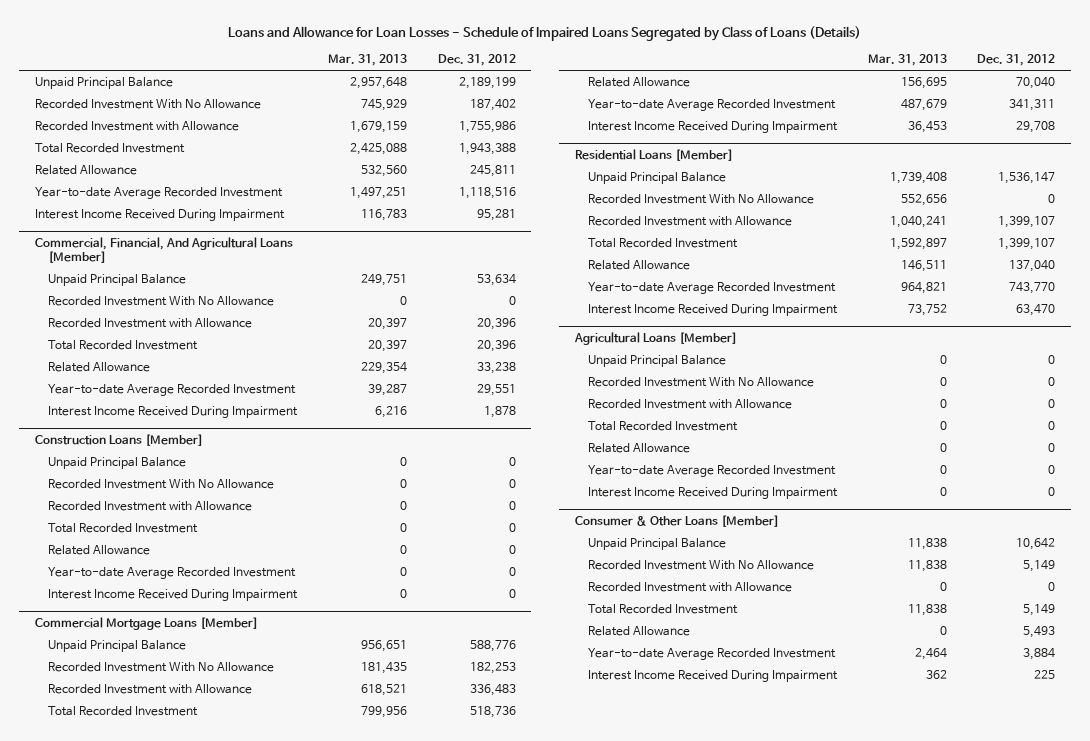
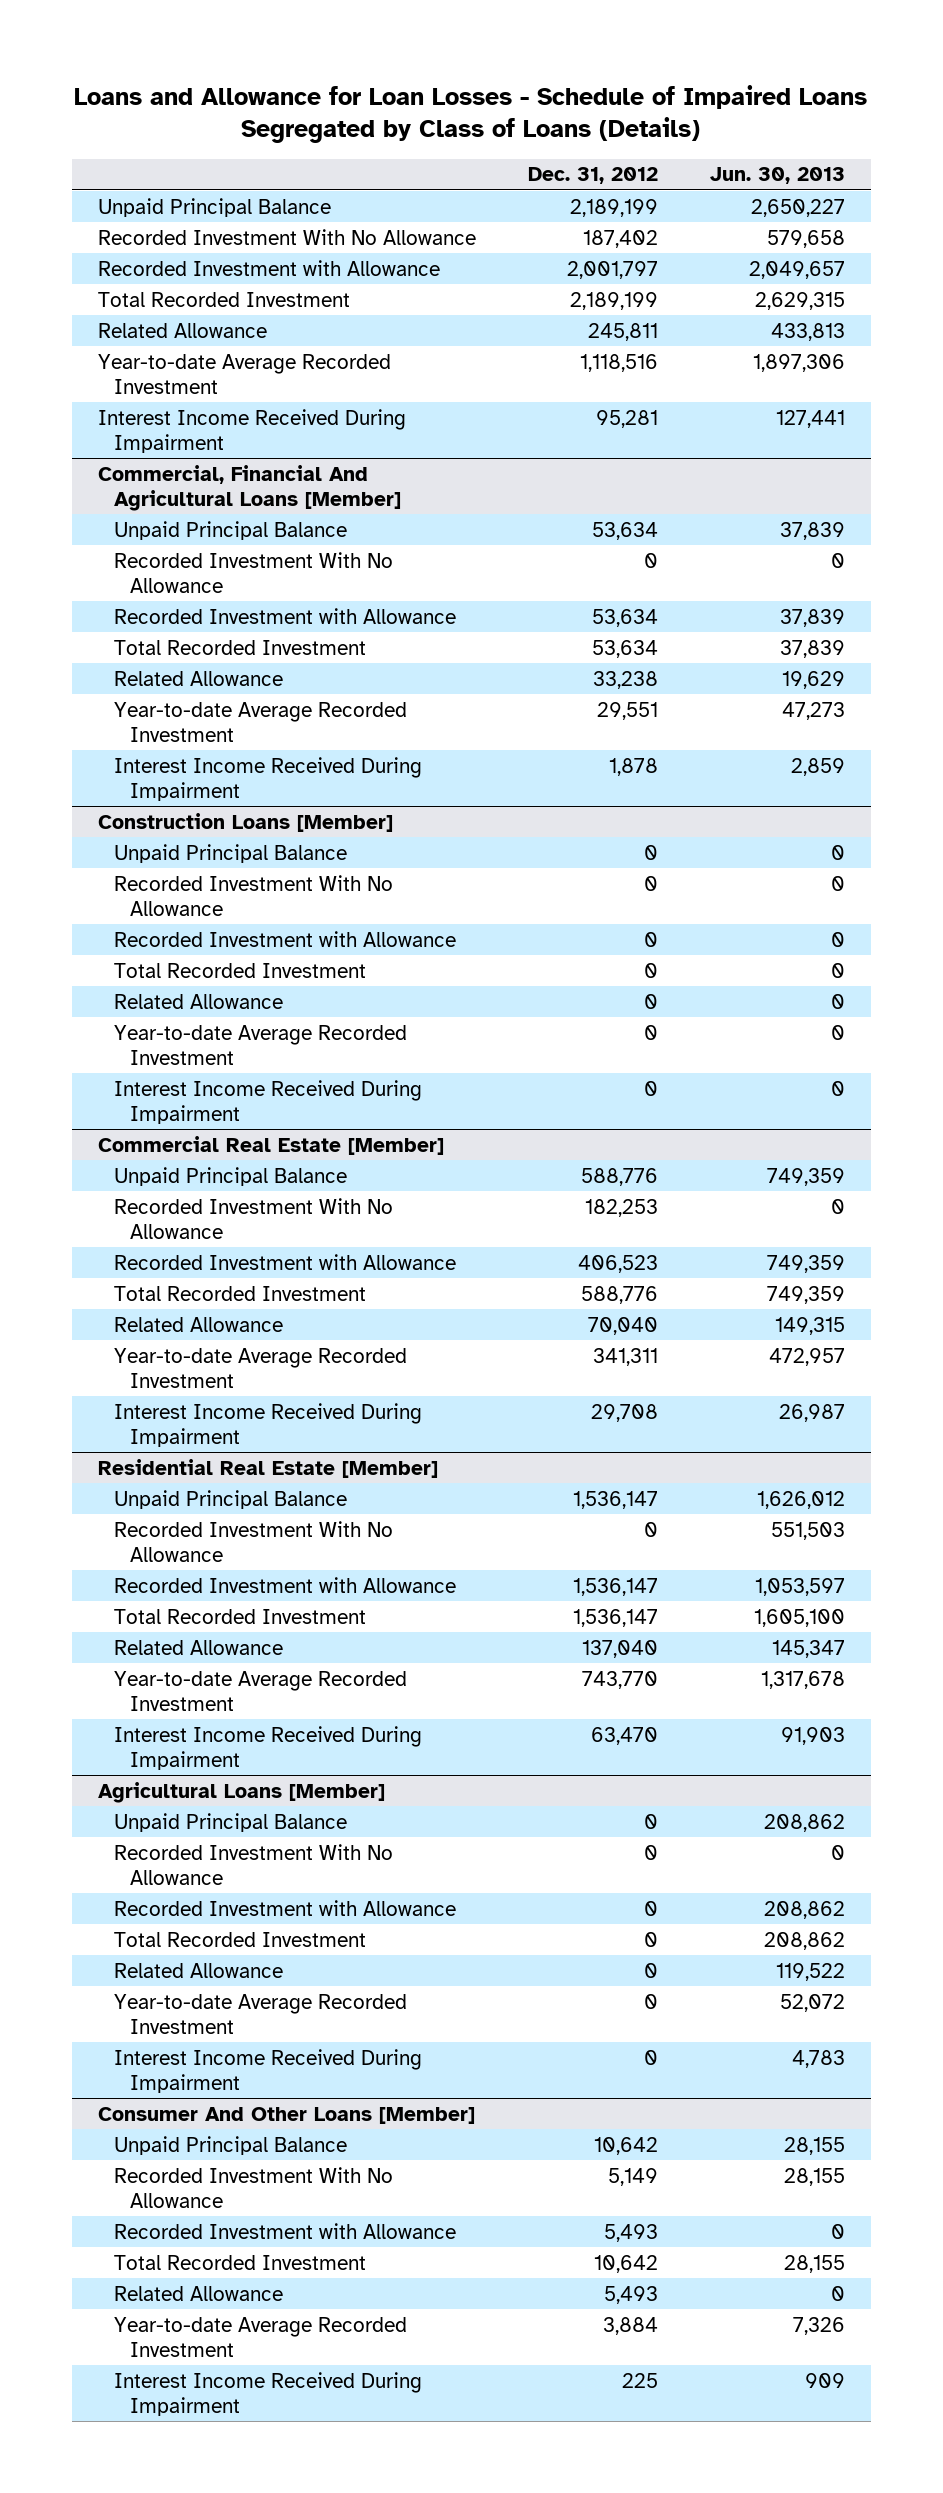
[327,54,407,67] Mar. 31, 2013 -> none
none -> [709,167,845,185] Jun. 30, 2013
[458,121,516,134] 1,755,986 -> [566,260,658,279] 2,001,797
[458,143,516,156] 1,943,388 -> [569,291,658,310] 2,189,199
[34,237,293,263] Commercial, Financial, And Agricultural Loans [Member] -> [97,464,401,511] Commercial, Financial And Agricultural Loans [Member]
[476,318,516,331] 20,396 -> [591,608,658,627] 53,634
[476,340,516,353] 20,396 -> [591,639,658,658] 53,634
[34,617,258,631] Commercial Mortgage Loans [Member] -> none
none -> [97,1135,444,1155] Commercial Real Estate [Member]
[469,684,516,697] 336,483 -> [577,1254,658,1273] 406,523
[469,706,516,719] 518,736 -> [580,1285,658,1304] 588,776
[574,149,733,162] Residential Loans [Member] -> none
none -> [97,1458,438,1478] Residential Real Estate [Member]
[998,216,1056,229] 1,399,107 -> [572,1577,658,1596] 1,536,147
[998,238,1056,251] 1,399,107 -> [572,1608,658,1627] 1,536,147
[574,515,779,528] Consumer & Other Loans [Member] -> [97,2106,475,2124] Consumer And Other Loans [Member]
[1048,582,1056,592] 0 -> [603,2223,658,2242] 5,493
[1023,604,1056,617] 5,149 -> [593,2254,658,2273] 10,642

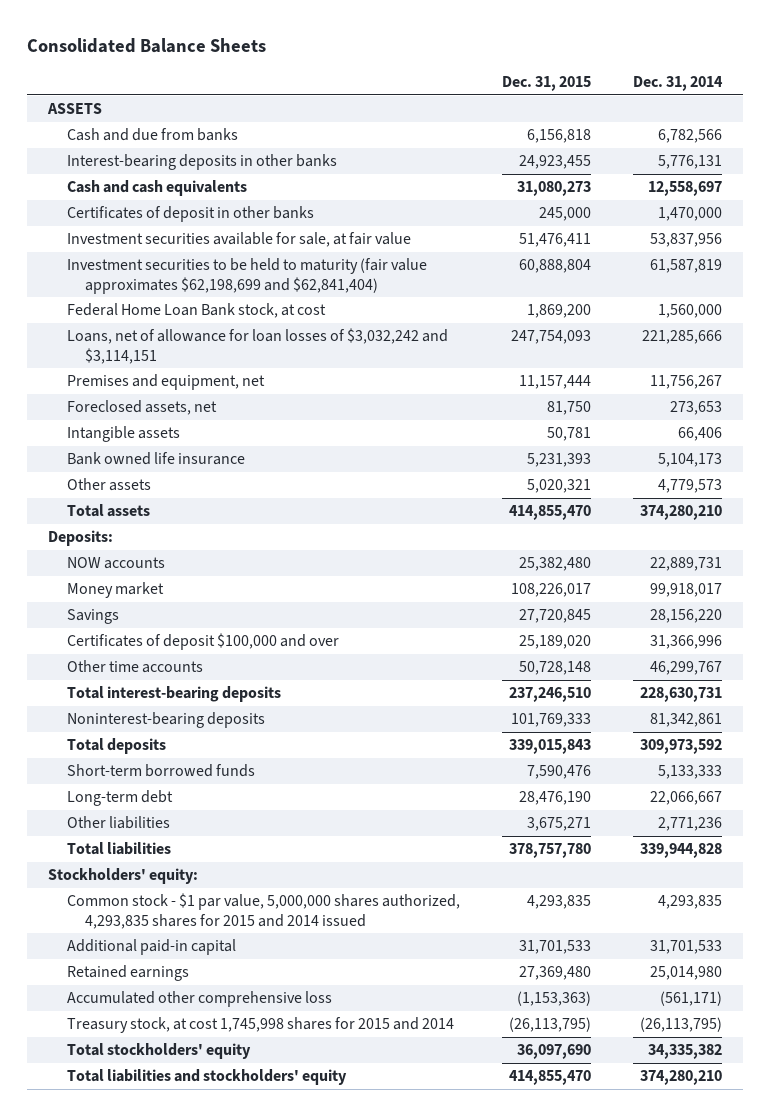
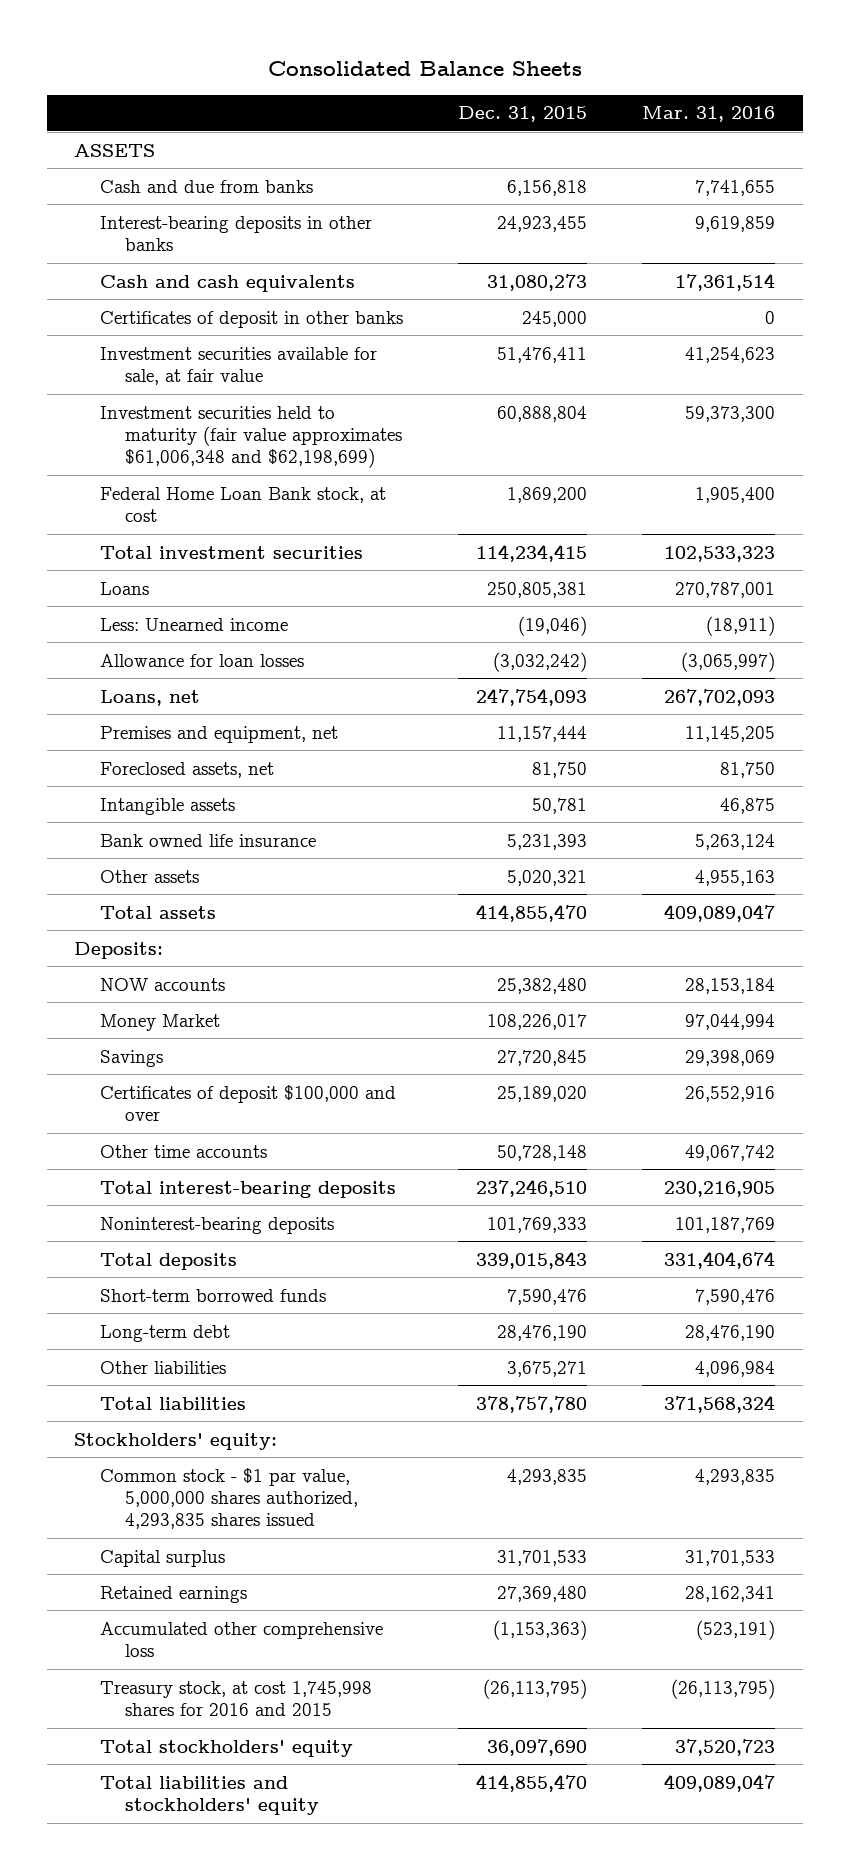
[632,75,723,91] Dec. 31, 2014 -> none
none -> [642,106,776,123] Mar. 31, 2016
[66,258,427,294] Investment securities to be held to maturity (fair value approximates $62,198,699 and $62,841,404) -> [99,405,403,469] Investment securities held to maturity (fair value approximates $61,006,348 and $62,198,699)
none -> [99,545,363,559] Total investment securities
none -> [99,581,149,595] Loans
none -> [99,617,288,631] Less: Unearned income
none -> [99,653,304,667] Allowance for loan losses
[66,328,448,364] Loans, net of allowance for loan losses of $3,032,242 and $3,114,151 -> [99,689,200,706] Loans, net
[66,582,164,599] Money market -> [99,1013,220,1031] Money Market
[66,893,460,929] Common stock - $1 par value, 5,000,000 shares authorized, 4,293,835 shares for 2015 and 2014 issued -> [99,1467,359,1530] Common stock - $1 par value, 5,000,000 shares authorized, 4,293,835 shares issued
[66,939,236,956] Additional paid-in capital -> [99,1549,225,1567] Capital surplus
[66,1017,454,1034] Treasury stock, at cost 1,745,998 shares for 2015 and 2014 -> [99,1680,372,1717] Treasury stock, at cost 1,745,998 shares for 2016 and 2015

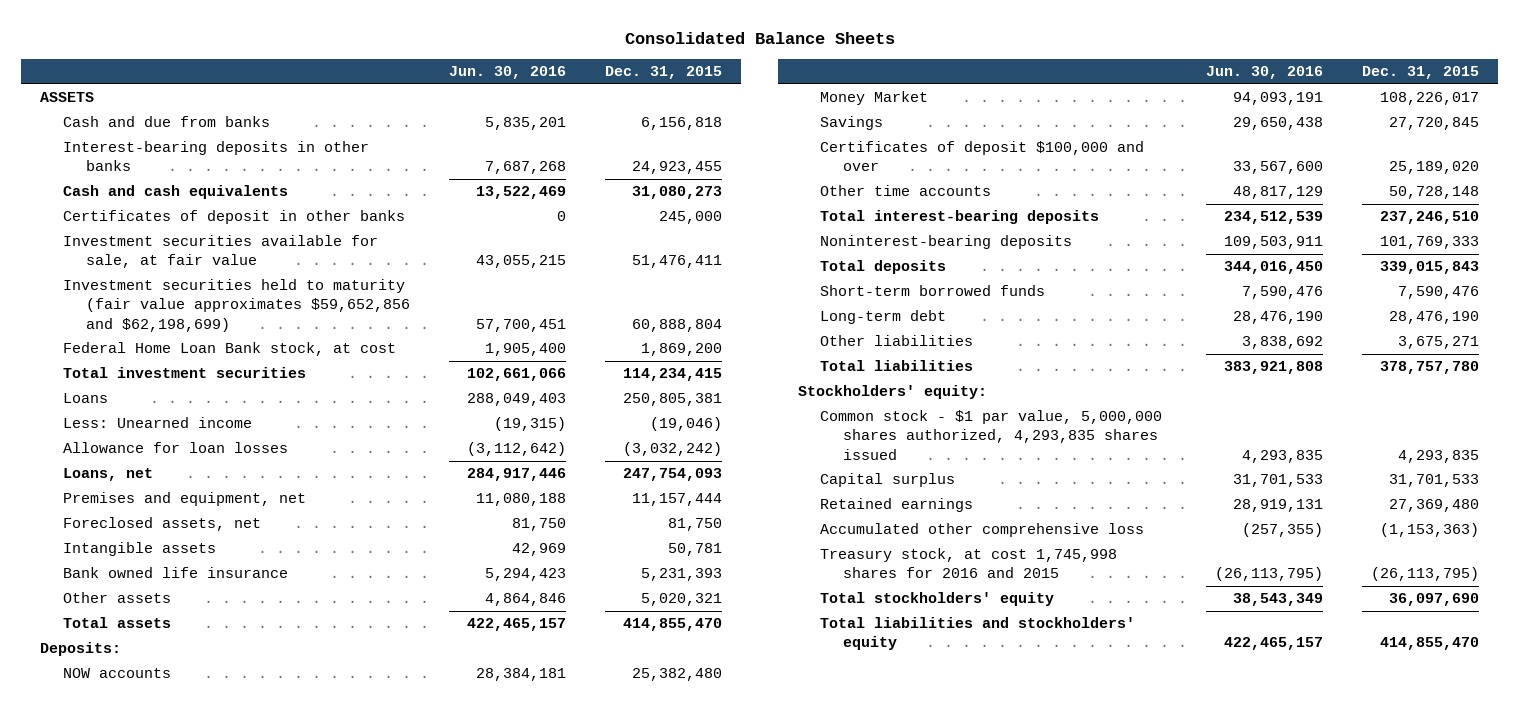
[642,106,776,123] Mar. 31, 2016 -> none
none -> [448,66,566,80] Jun. 30, 2016
[99,405,403,469] Investment securities held to maturity (fair value approximates $61,006,348 and $62,198,699) -> [62,279,410,332] Investment securities held to maturity (fair value approximates $59,652,856 and $62,198,699)

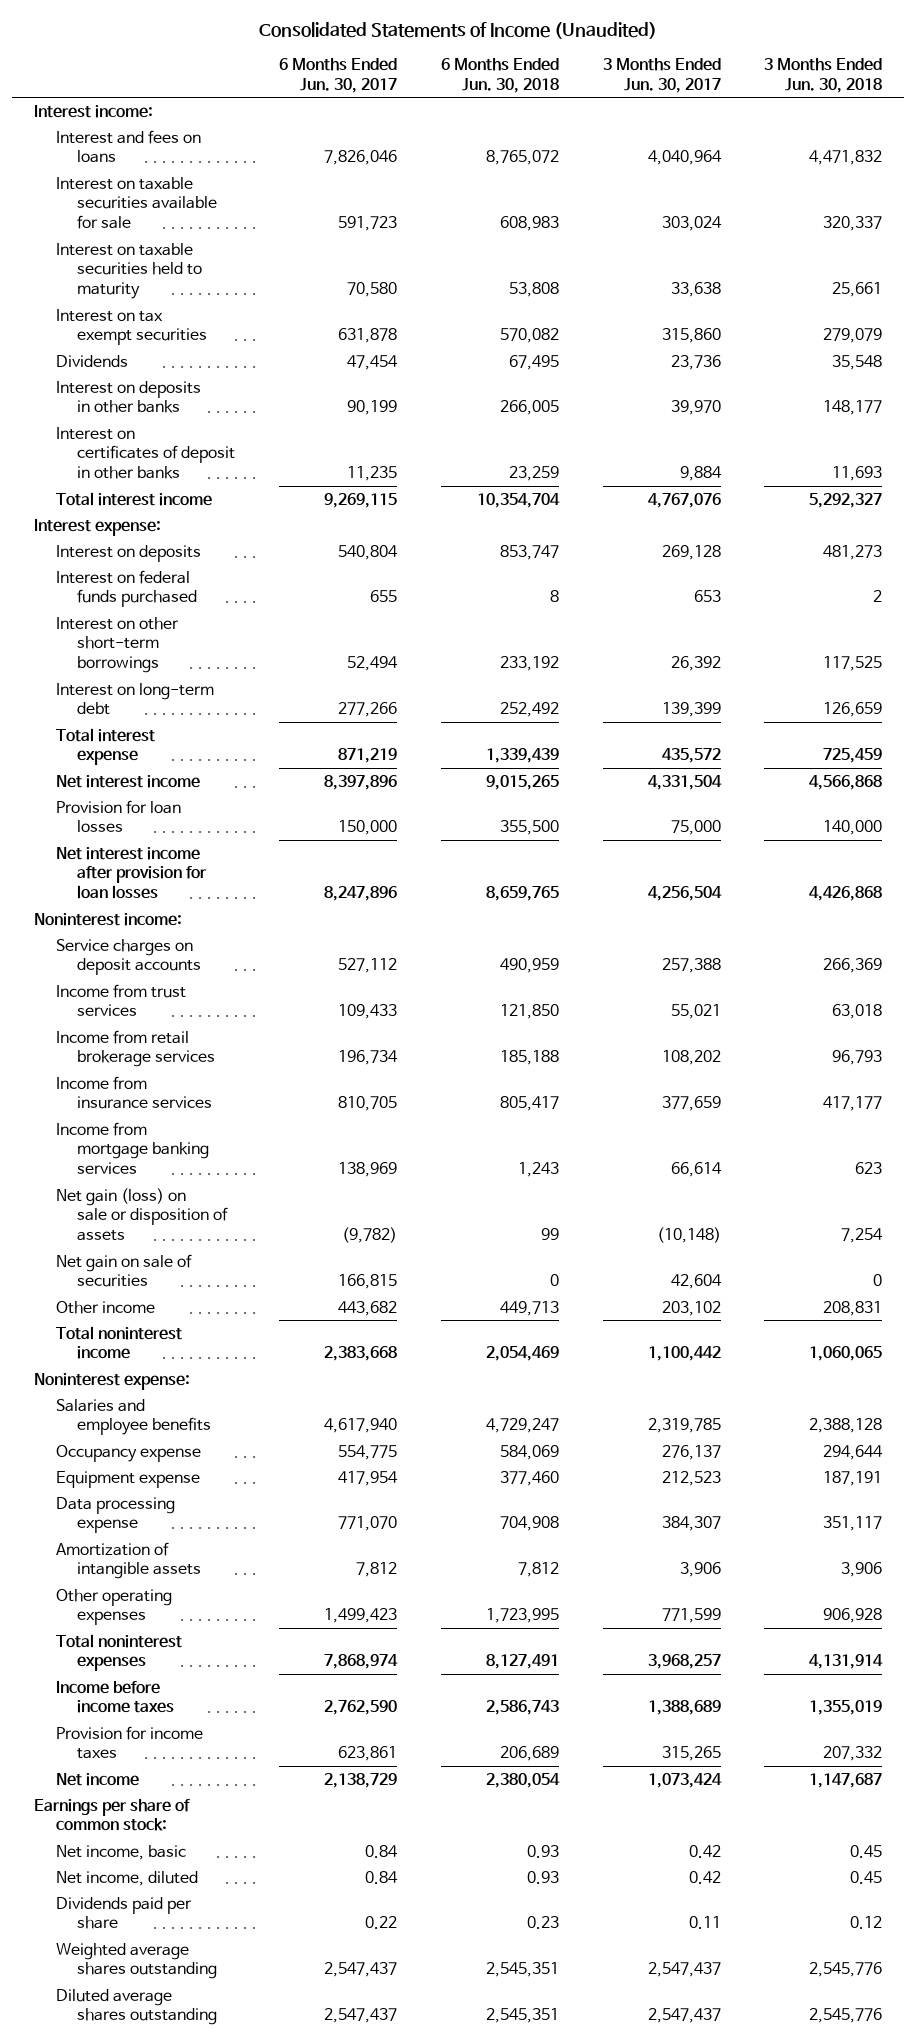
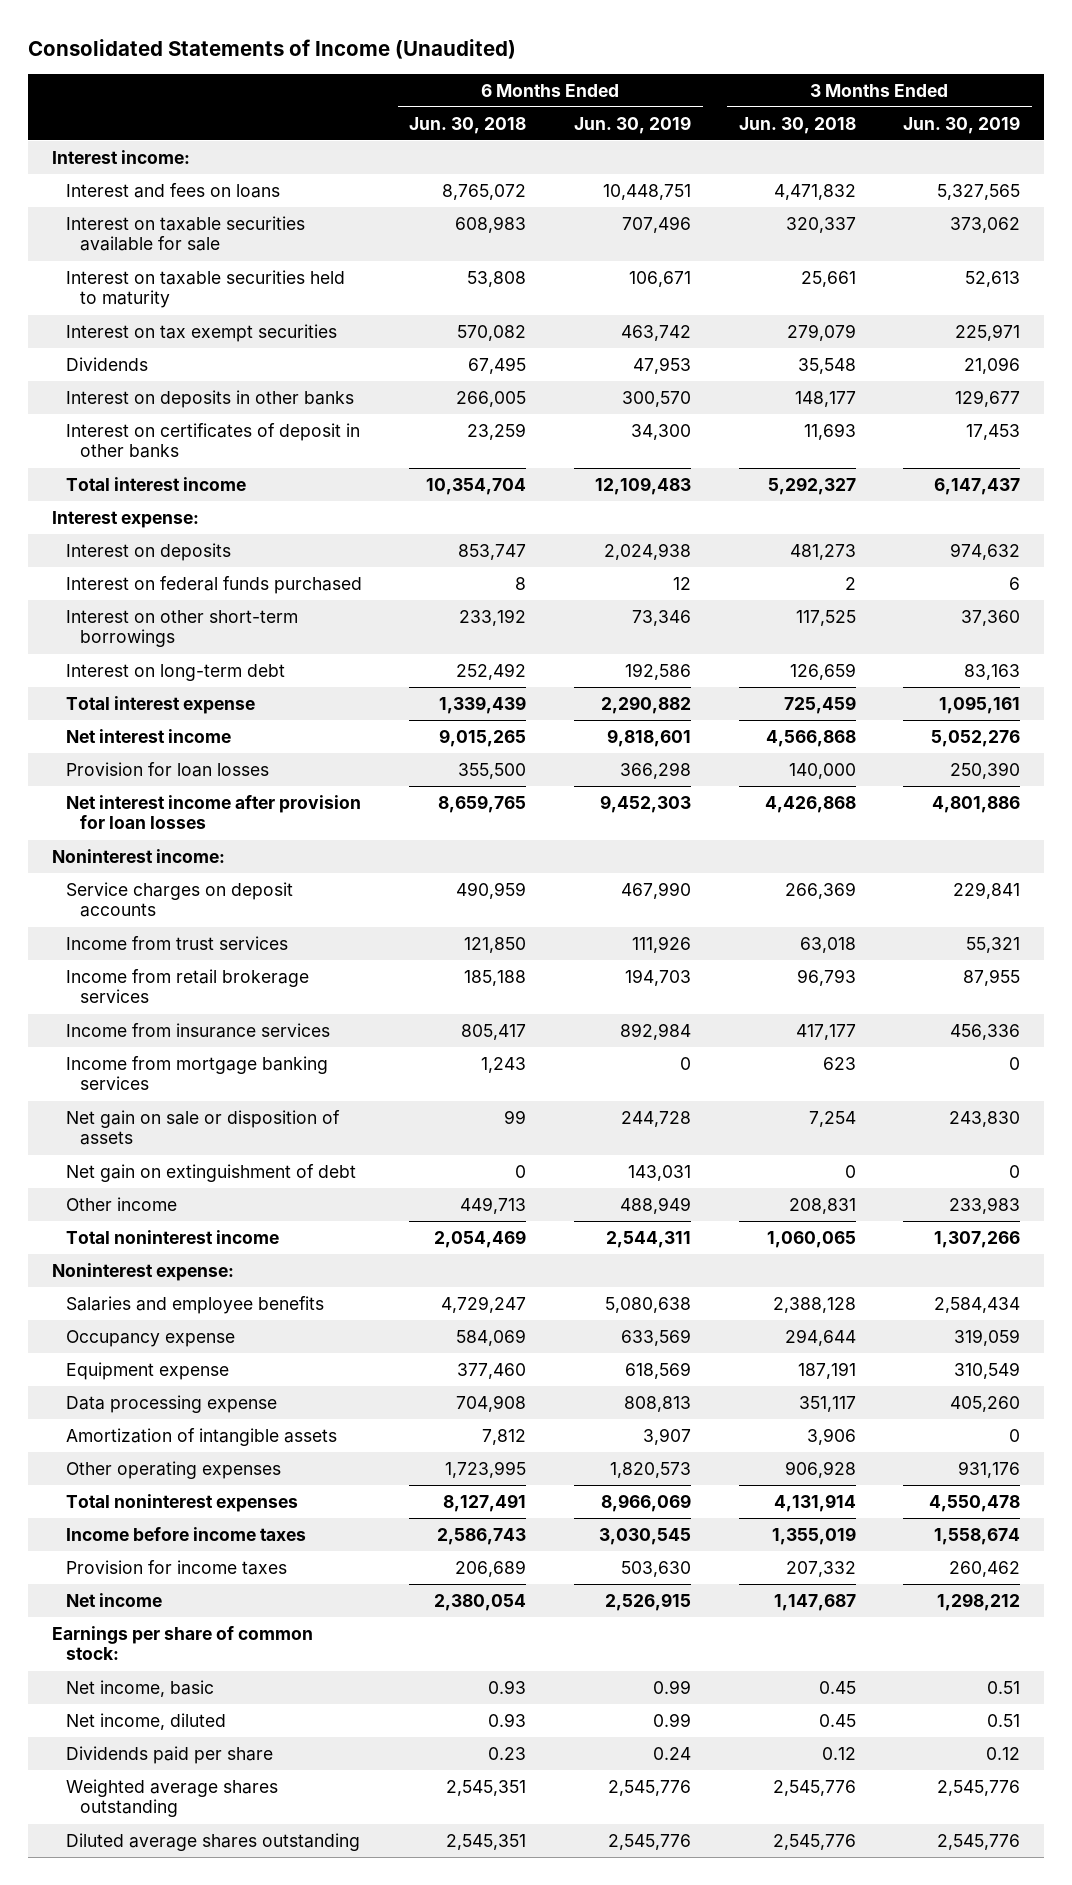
[279,57,398,93] 6 Months Ended Jun. 30, 2017 -> none
[602,57,721,93] 3 Months Ended Jun. 30, 2017 -> none
none -> [574,115,692,134] Jun. 30, 2019
none -> [903,115,1021,134] Jun. 30, 2019
[55,1187,229,1242] Net gain (loss) on sale or disposition of assets -> [65,1110,340,1146] Net gain on sale or disposition of assets
[55,1253,192,1288] Net gain on sale of securities -> [65,1164,356,1183] Net gain on extinguishment of debt

